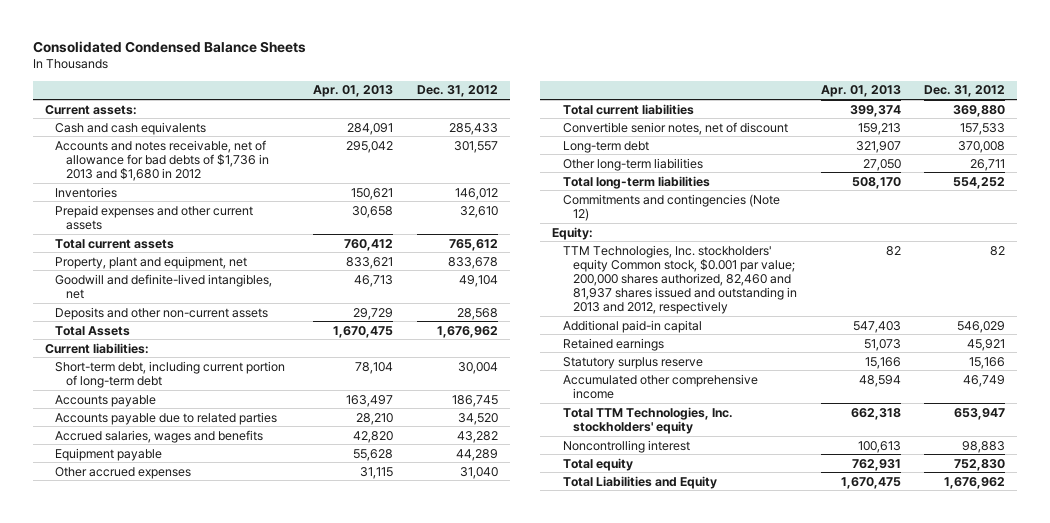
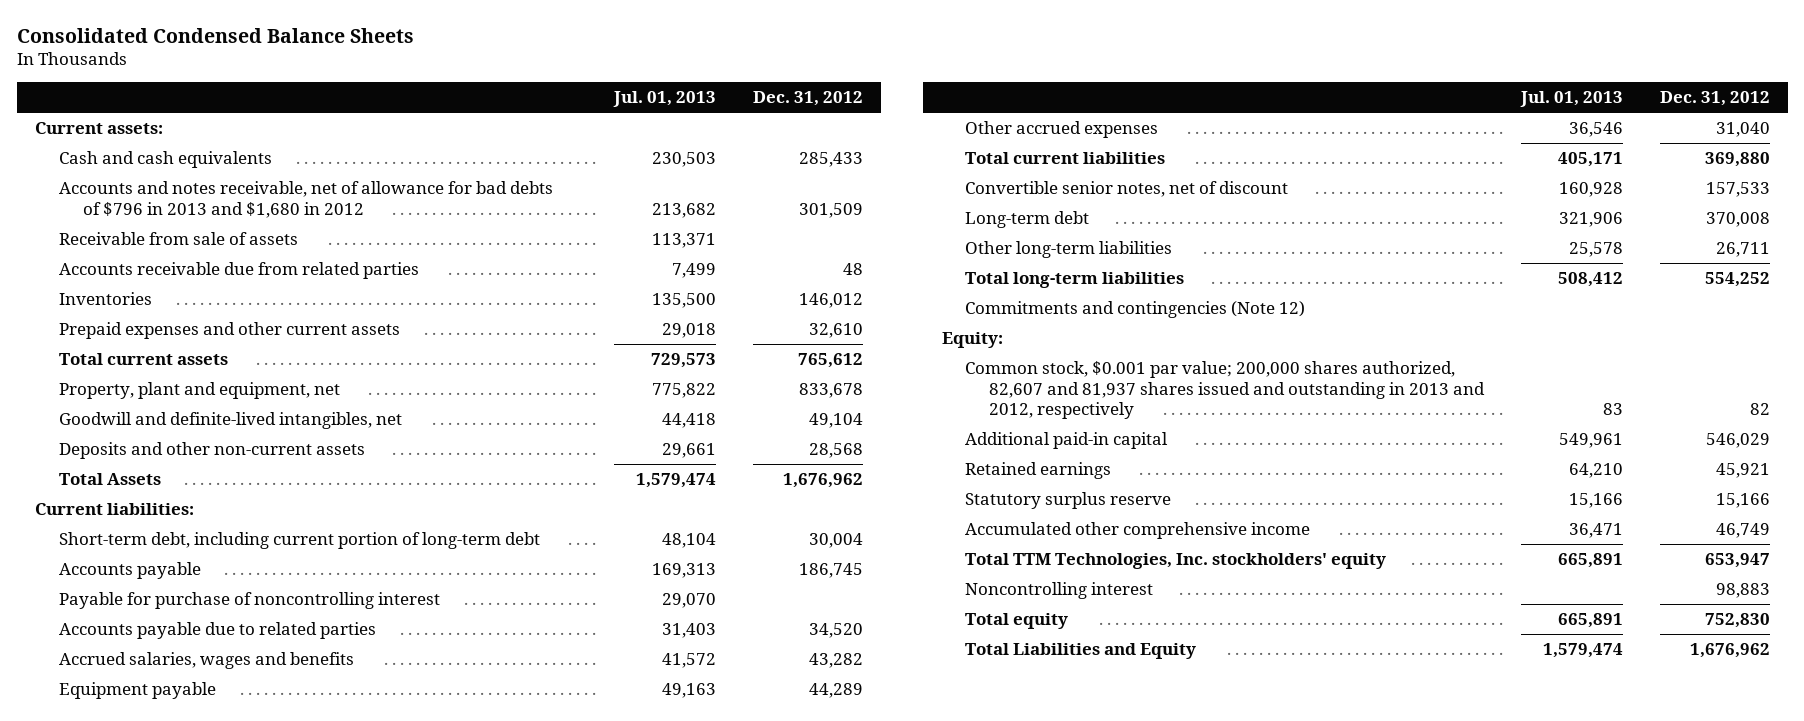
[313,85,394,98] Apr. 01, 2013 -> none
none -> [613,91,717,108] Jul. 01, 2013
[55,139,269,181] Accounts and notes receivable, net of allowance for bad debts of $1,736 in 2013 and $1,680 in 2012 -> [58,181,553,218] Accounts and notes receivable, net of allowance for bad debts of $796 in 2013 and $1,680 in 2012
[453,140,498,153] 301,557 -> [798,202,863,218] 301,509
none -> [58,232,298,246] Receivable from sale of assets
none -> [58,262,419,280] Accounts receivable due from related parties
none -> [58,592,440,610] Payable for purchase of noncontrolling interest
[562,244,798,315] TTM Technologies, Inc. stockholders' equity Common stock, $0.001 par value; 200,000 shares authorized, 82,460 and 81,937 shares issued and outstanding in 2013 and 2012, respectively -> [965,361,1486,420] Common stock, $0.001 par value; 200,000 shares authorized, 82,607 and 81,937 shares issued and outstanding in 2013 and 2012, respectively

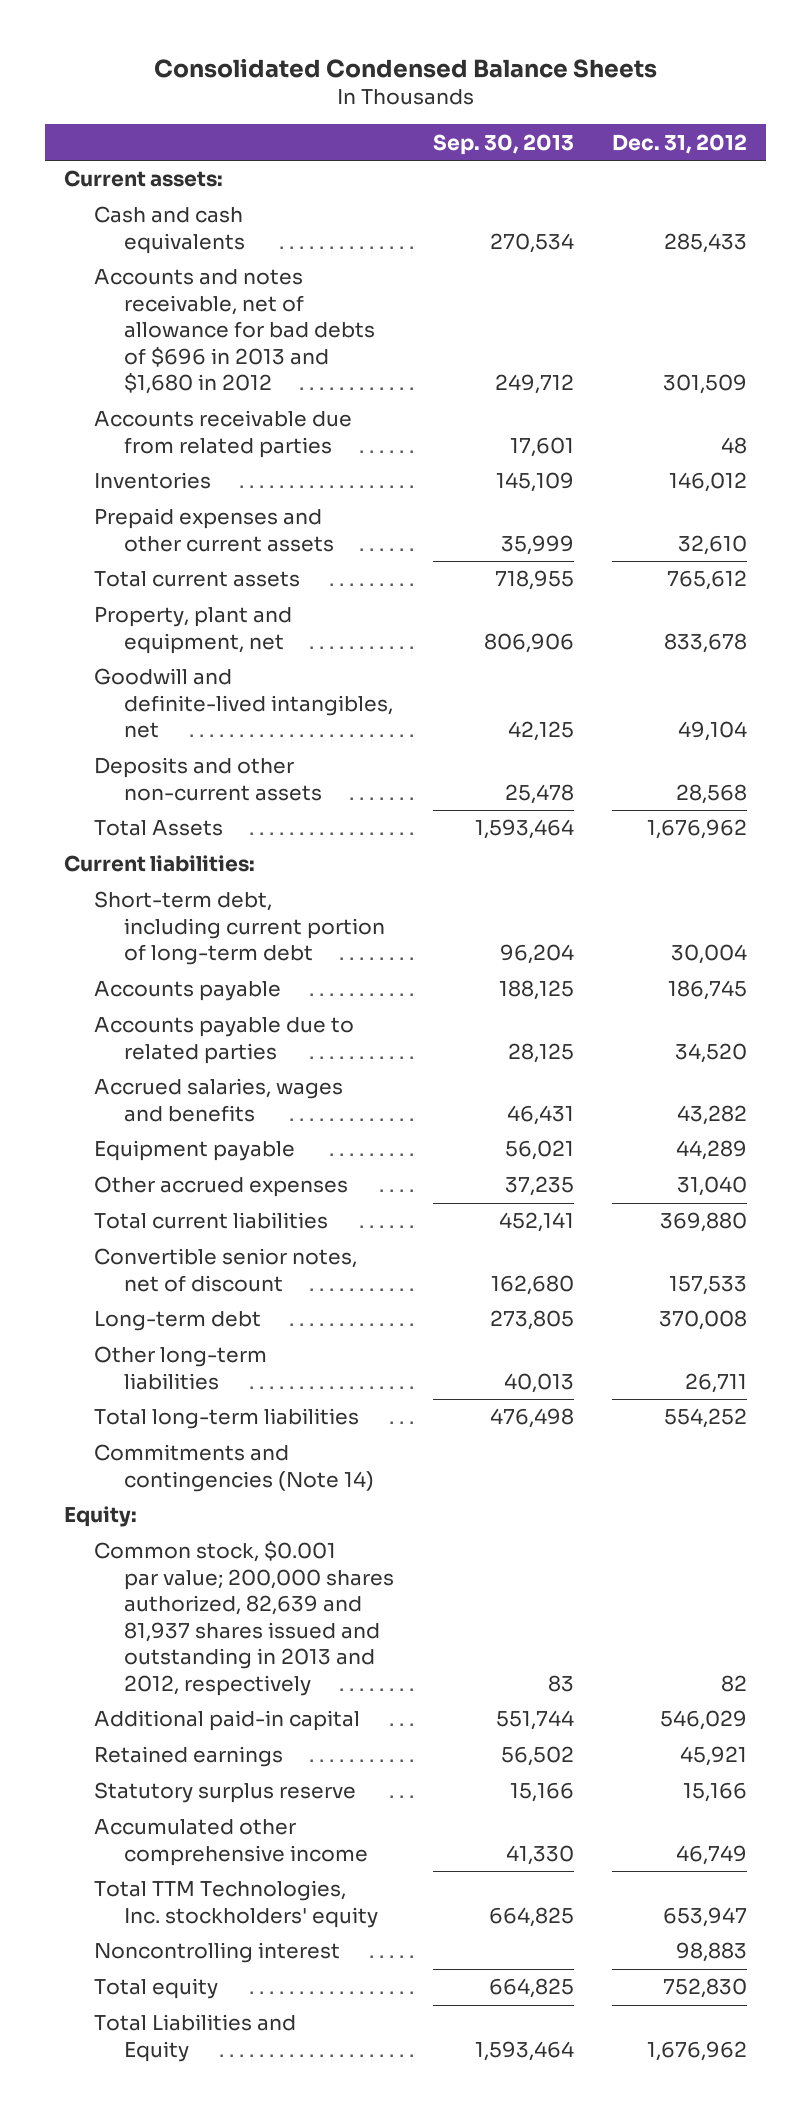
[613,91,717,108] Jul. 01, 2013 -> none
none -> [432,133,574,155] Sep. 30, 2013
[58,232,298,246] Receivable from sale of assets -> none
[58,181,553,218] Accounts and notes receivable, net of allowance for bad debts of $796 in 2013 and $1,680 in 2012 -> [94,269,376,395] Accounts and notes receivable, net of allowance for bad debts of $696 in 2013 and $1,680 in 2012
[58,592,440,610] Payable for purchase of noncontrolling interest -> none
[965,301,1306,319] Commitments and contingencies (Note 12) -> [94,1444,375,1492] Commitments and contingencies (Note 14)
[965,361,1486,420] Common stock, $0.001 par value; 200,000 shares authorized, 82,607 and 81,937 shares issued and outstanding in 2013 and 2012, respectively -> [94,1541,395,1696] Common stock, $0.001 par value; 200,000 shares authorized, 82,639 and 81,937 shares issued and outstanding in 2013 and 2012, respectively

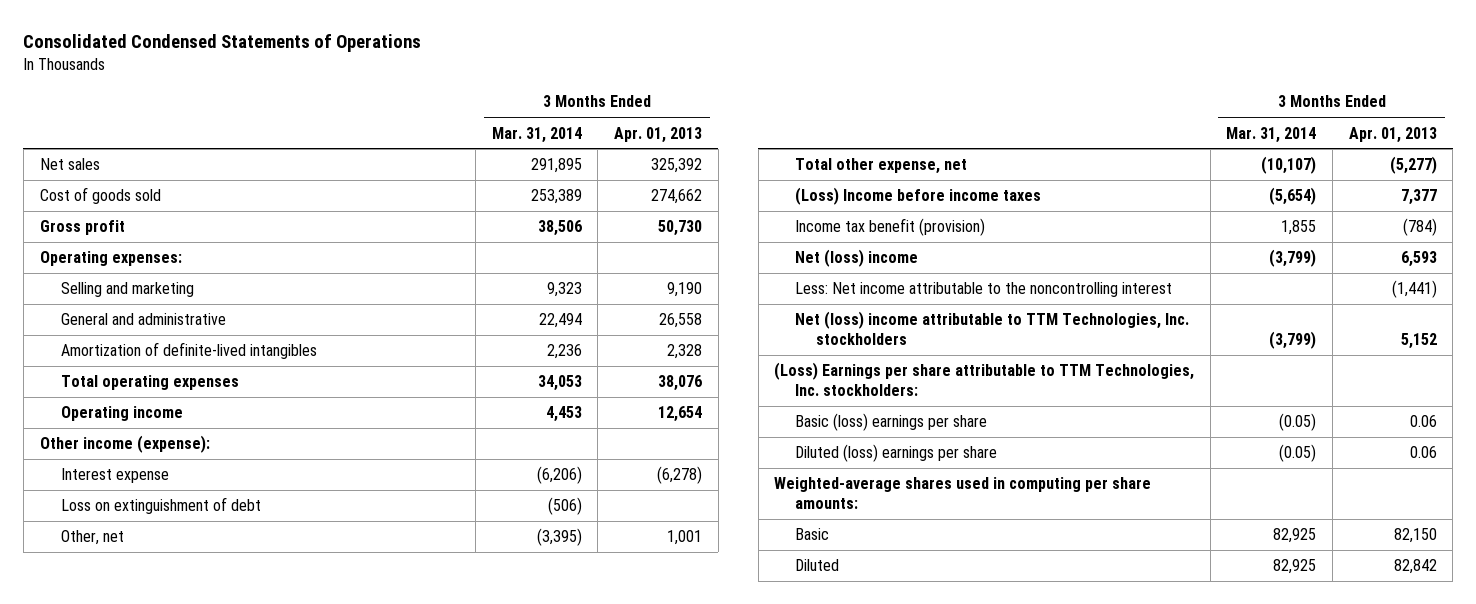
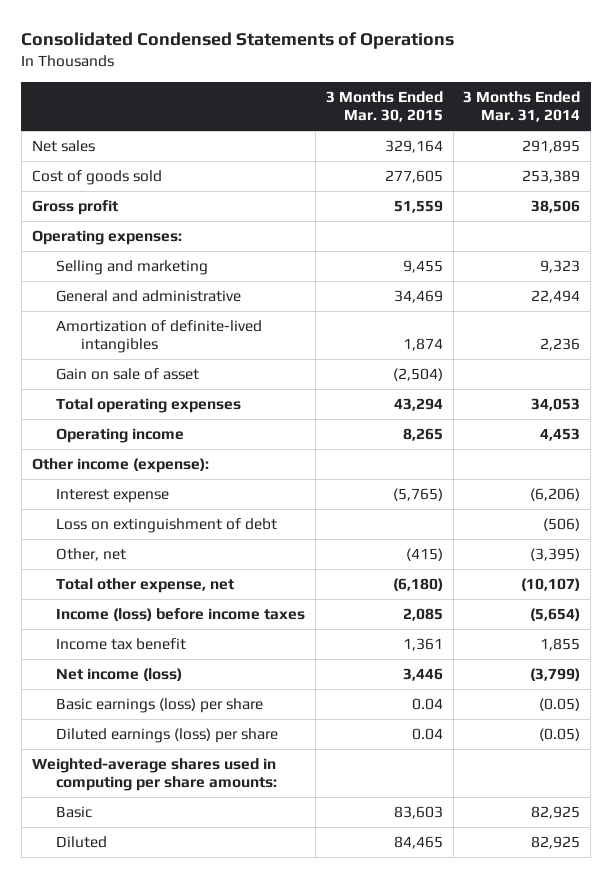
[613,126,702,143] Apr. 01, 2013 -> none
none -> [325,91,443,122] 3 Months Ended Mar. 30, 2015
none -> [56,368,200,381] Gain on sale of asset
[795,249,919,268] Net (loss) income -> none
[795,282,1173,298] Less: Net income attributable to the noncontrolling interest -> none
[774,362,1195,397] (Loss) Earnings per share attributable to TTM Technologies, Inc. stockholders: -> none
[795,187,1042,206] (Loss) Income before income taxes -> [56,608,306,622] Income (loss) before income taxes
[795,218,986,237] Income tax benefit (provision) -> [56,638,187,651] Income tax benefit
[795,311,1190,346] Net (loss) income attributable to TTM Technologies, Inc. stockholders -> [56,668,183,682] Net income (loss)
[795,413,988,432] Basic (loss) earnings per share -> [56,698,264,714] Basic earnings (loss) per share
[795,444,998,463] Diluted (loss) earnings per share -> [56,728,279,744] Diluted earnings (loss) per share

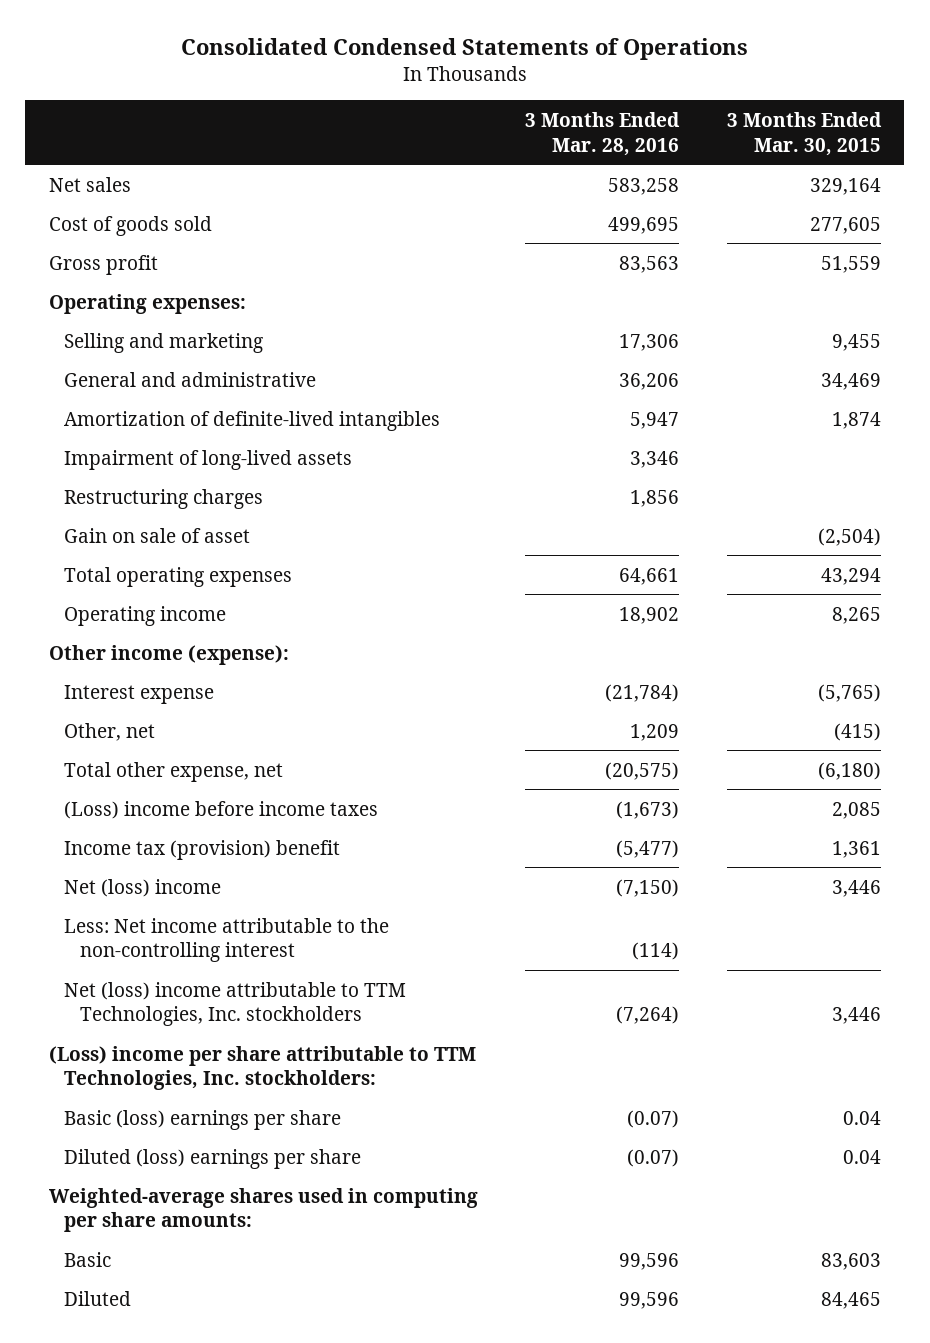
[463,91,581,122] 3 Months Ended Mar. 31, 2014 -> none
none -> [525,111,681,156] 3 Months Ended Mar. 28, 2016
none -> [64,449,353,470] Impairment of long-lived assets
none -> [64,488,264,509] Restructuring charges
[56,518,278,534] Loss on extinguishment of debt -> none
[56,608,306,622] Income (loss) before income taxes -> [64,800,379,819] (Loss) income before income taxes
[56,638,187,651] Income tax benefit -> [64,839,341,860] Income tax (provision) benefit
none -> [64,878,222,897] Net (loss) income
none -> [64,917,390,963] Less: Net income attributable to the non-controlling interest
[56,668,183,682] Net income (loss) -> [64,981,407,1027] Net (loss) income attributable to TTM Technologies, Inc. stockholders
none -> [48,1045,476,1091] (Loss) income per share attributable to TTM Technologies, Inc. stockholders:
[56,698,264,714] Basic earnings (loss) per share -> [64,1109,342,1130] Basic (loss) earnings per share
[56,728,279,744] Diluted earnings (loss) per share -> [64,1148,362,1169] Diluted (loss) earnings per share

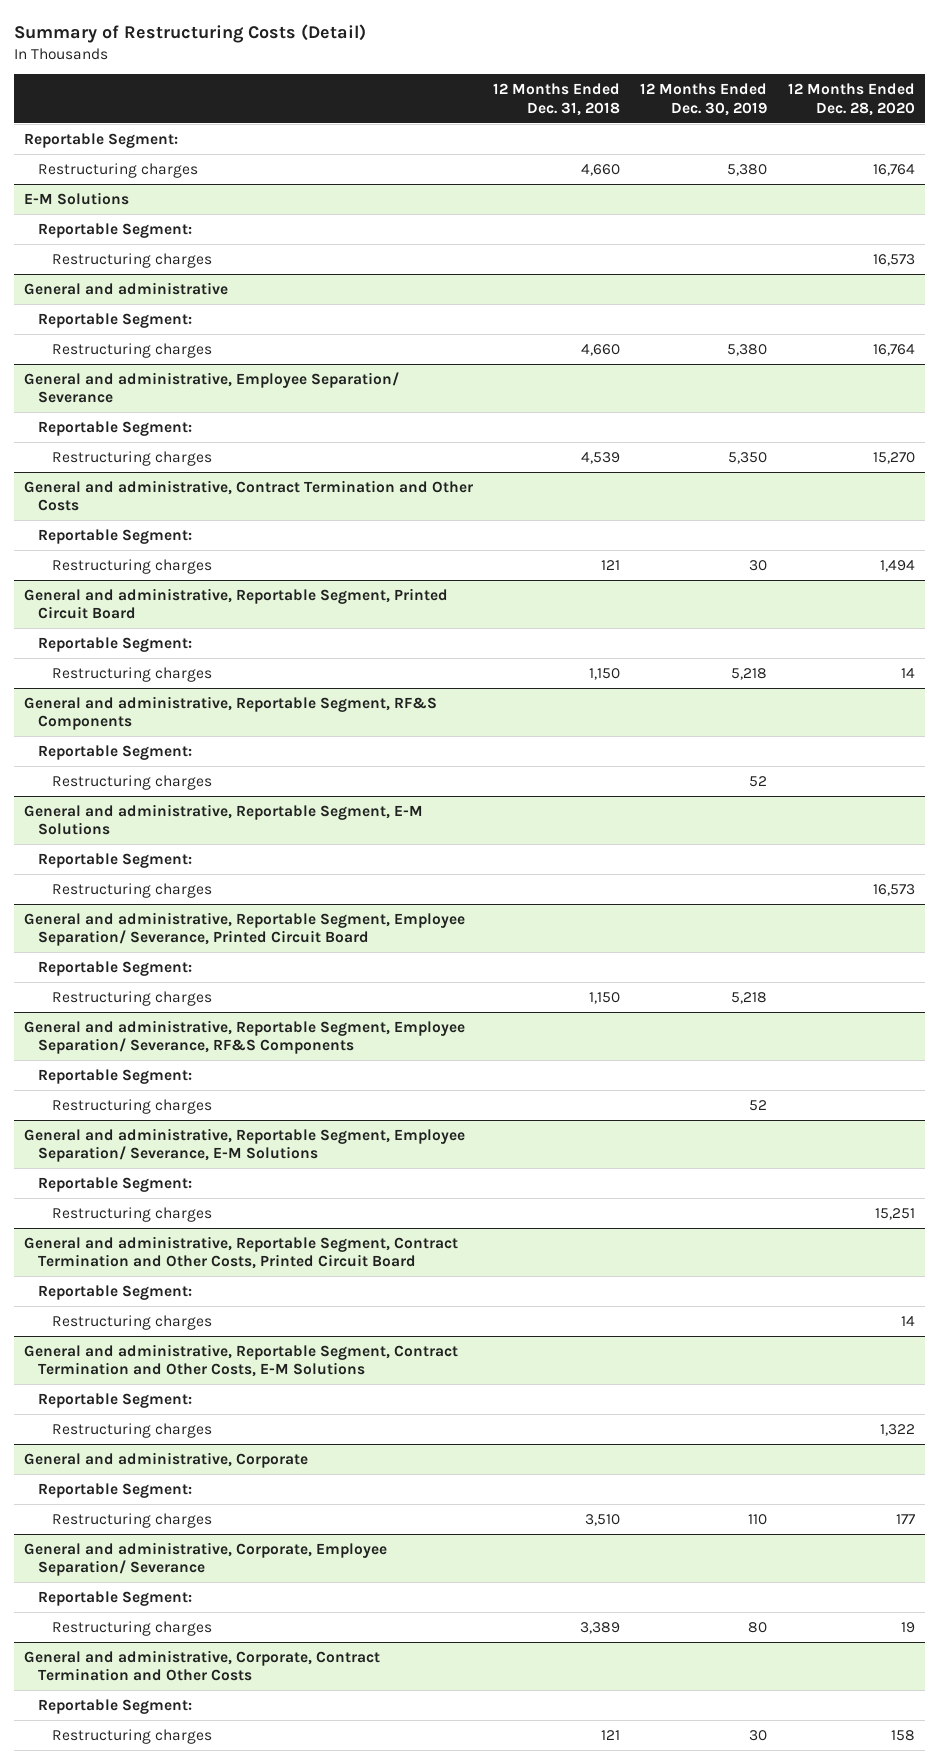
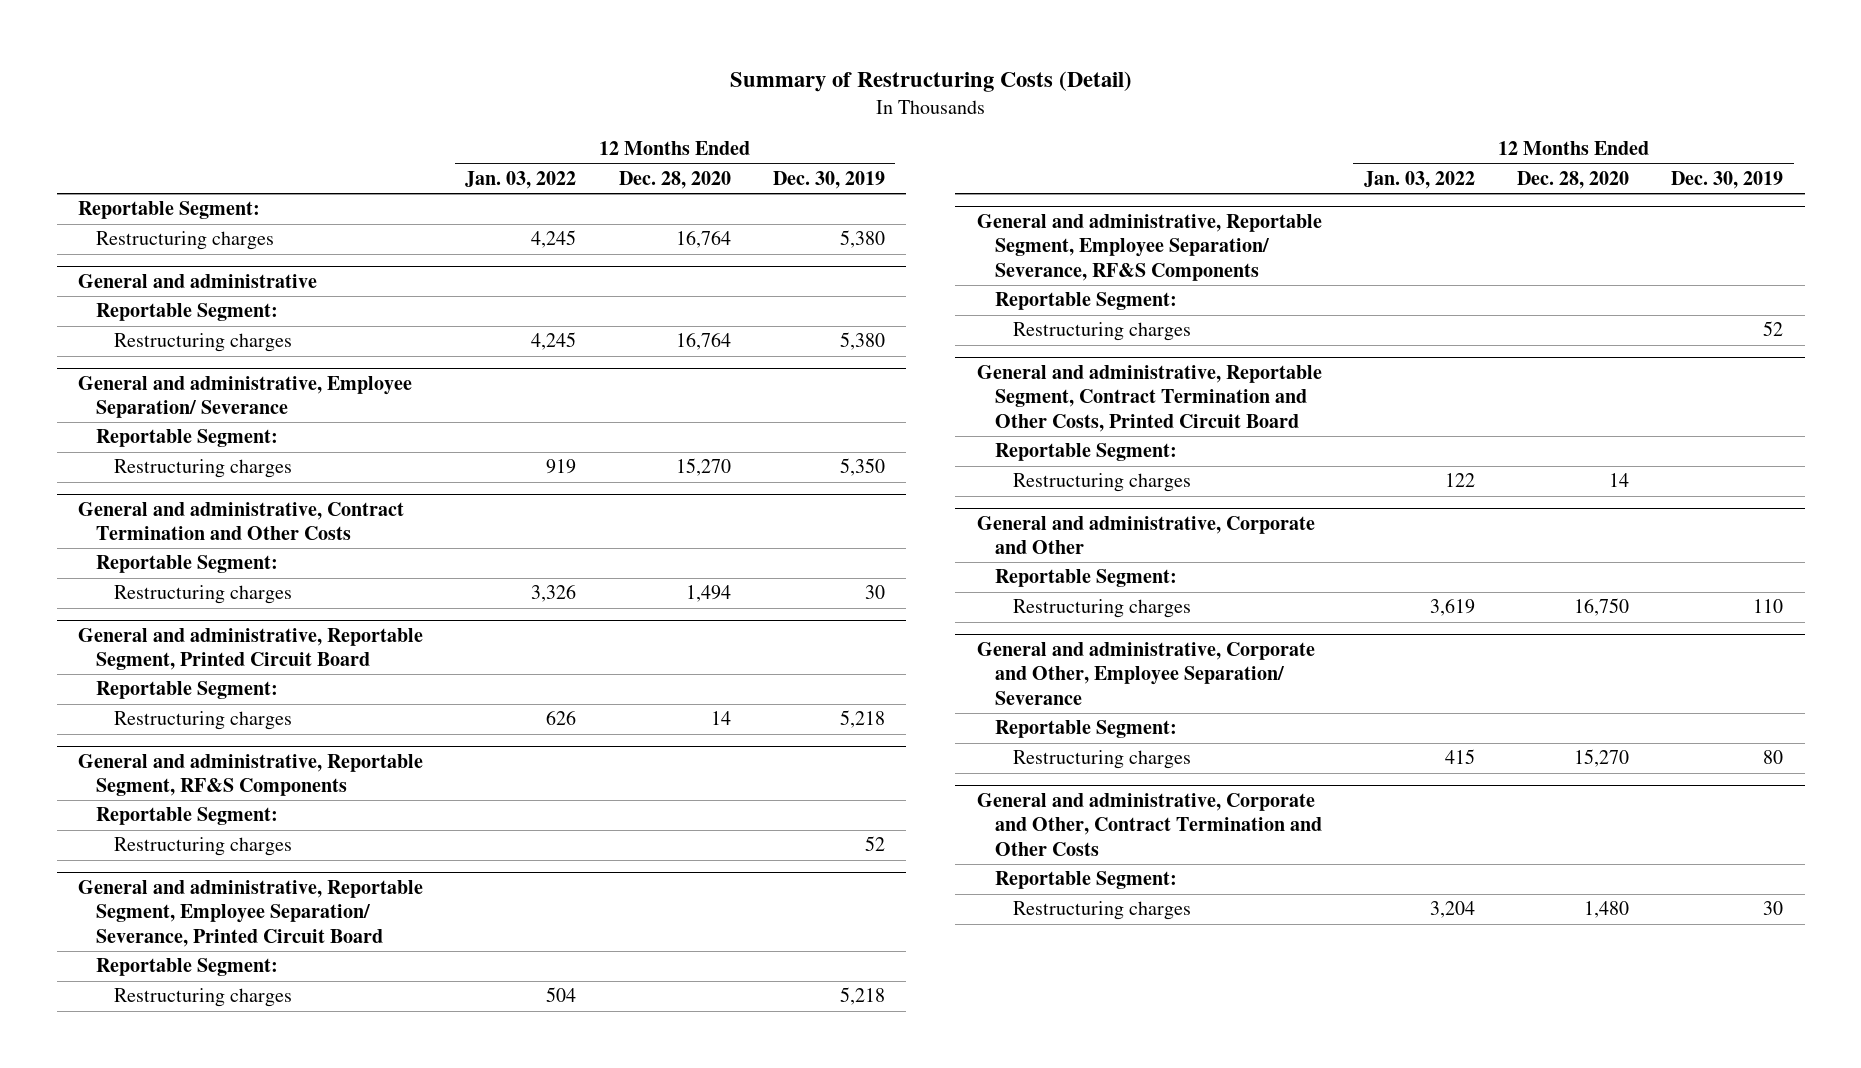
[493,83,621,116] 12 Months Ended Dec. 31, 2018 -> none
none -> [465,170,577,189] Jan. 03, 2022
[23,191,129,205] E-M Solutions -> none
[37,222,192,238] Reportable Segment: -> none
[52,252,213,268] Restructuring charges -> none
[23,803,423,836] General and administrative, Reportable Segment, E-M Solutions -> none
[37,852,192,868] Reportable Segment: -> none
[52,882,213,898] Restructuring charges -> none
[23,1127,465,1163] General and administrative, Reportable Segment, Employee Separation/ Severance, E-M Solutions -> none
[37,1176,192,1192] Reportable Segment: -> none
[52,1206,213,1222] Restructuring charges -> none
[23,1343,458,1378] General and administrative, Reportable Segment, Contract Termination and Other Costs, E-M Solutions -> none
[37,1392,192,1408] Reportable Segment: -> none
[52,1422,213,1438] Restructuring charges -> none
[23,1451,308,1468] General and administrative, Corporate -> [976,515,1315,555] General and administrative, Corporate and Other
[895,1513,915,1524] 177 -> [1574,598,1630,617] 16,750
[23,1541,387,1577] General and administrative, Corporate, Employee Separation/ Severance -> [976,641,1315,705] General and administrative, Corporate and Other, Employee Separation/ Severance
[900,1621,915,1633] 19 -> [1574,749,1630,768] 15,270
[23,1649,380,1682] General and administrative, Corporate, Contract Termination and Other Costs -> [976,792,1322,856] General and administrative, Corporate and Other, Contract Termination and Other Costs
[890,1729,915,1741] 158 -> [1584,901,1630,919] 1,480

